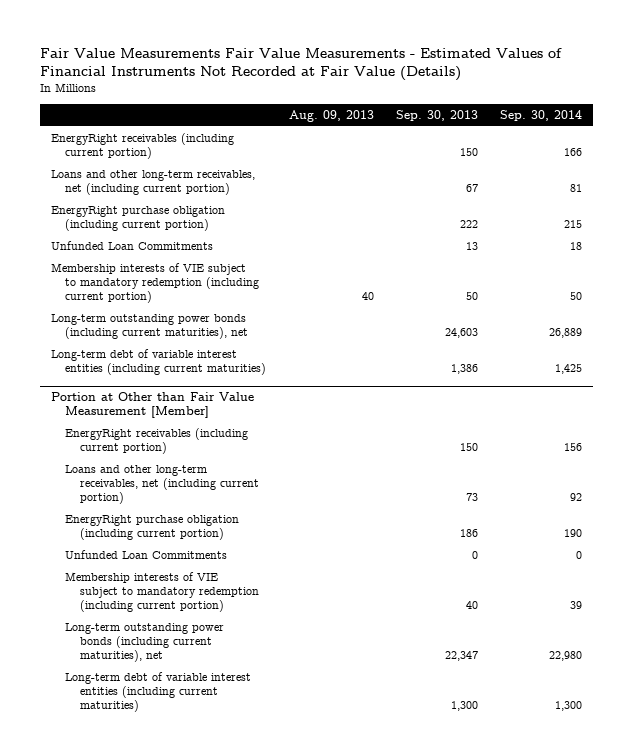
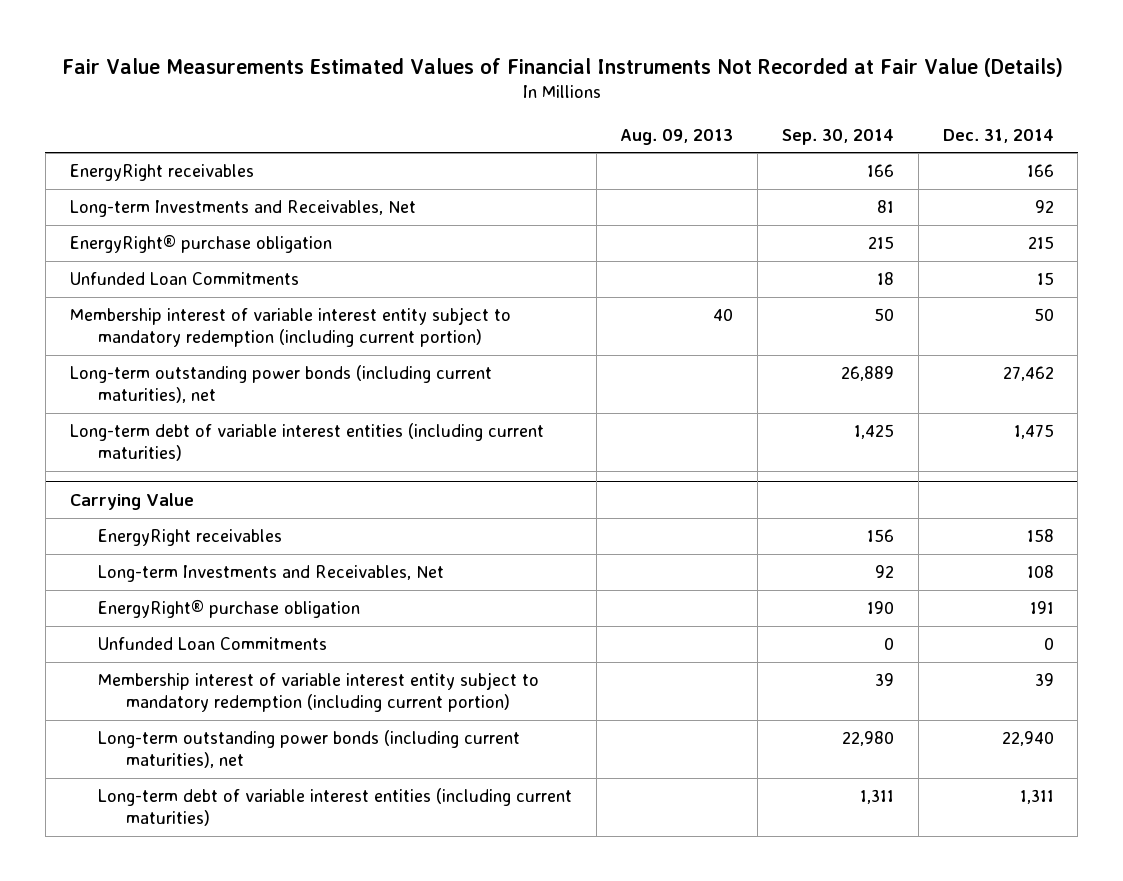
[40,48,563,82] Fair Value Measurements Fair Value Measurements - Estimated Values of Financial Instruments Not Recorded at Fair Value (Details) -> [61,57,1063,77] Fair Value Measurements Estimated Values of Financial Instruments Not Recorded at Fair Value (Details)
[395,109,478,121] Sep. 30, 2013 -> none
none -> [942,128,1054,143] Dec. 31, 2014
[51,170,256,196] Loans and other long-term receivables, net (including current portion) -> none
[51,133,235,160] EnergyRight receivables (including current portion) -> [69,164,254,182] EnergyRight receivables
none -> [69,200,416,218] Long-term Investments and Receivables, Net
[51,206,226,232] EnergyRight purchase obligation (including current portion) -> [69,234,332,254] EnergyRight® purchase obligation
[51,263,260,304] Membership interests of VIE subject to mandatory redemption (including current portion) -> [69,307,511,348] Membership interest of variable interest entity subject to mandatory redemption (including current portion)
[51,392,255,419] Portion at Other than Fair Value Measurement [Member] -> none
[65,465,259,505] Loans and other long-term receivables, net (including current portion) -> none
none -> [69,493,194,511] Carrying Value
[65,428,249,455] EnergyRight receivables (including current portion) -> [97,529,282,547] EnergyRight receivables
none -> [97,565,444,583] Long-term Investments and Receivables, Net
[65,515,240,541] EnergyRight purchase obligation (including current portion) -> [97,599,360,619] EnergyRight® purchase obligation
[65,572,259,613] Membership interests of VIE subject to mandatory redemption (including current portion) -> [97,672,539,713] Membership interest of variable interest entity subject to mandatory redemption (including current portion)
[554,701,582,712] 1,300 -> [859,789,894,805] 1,311

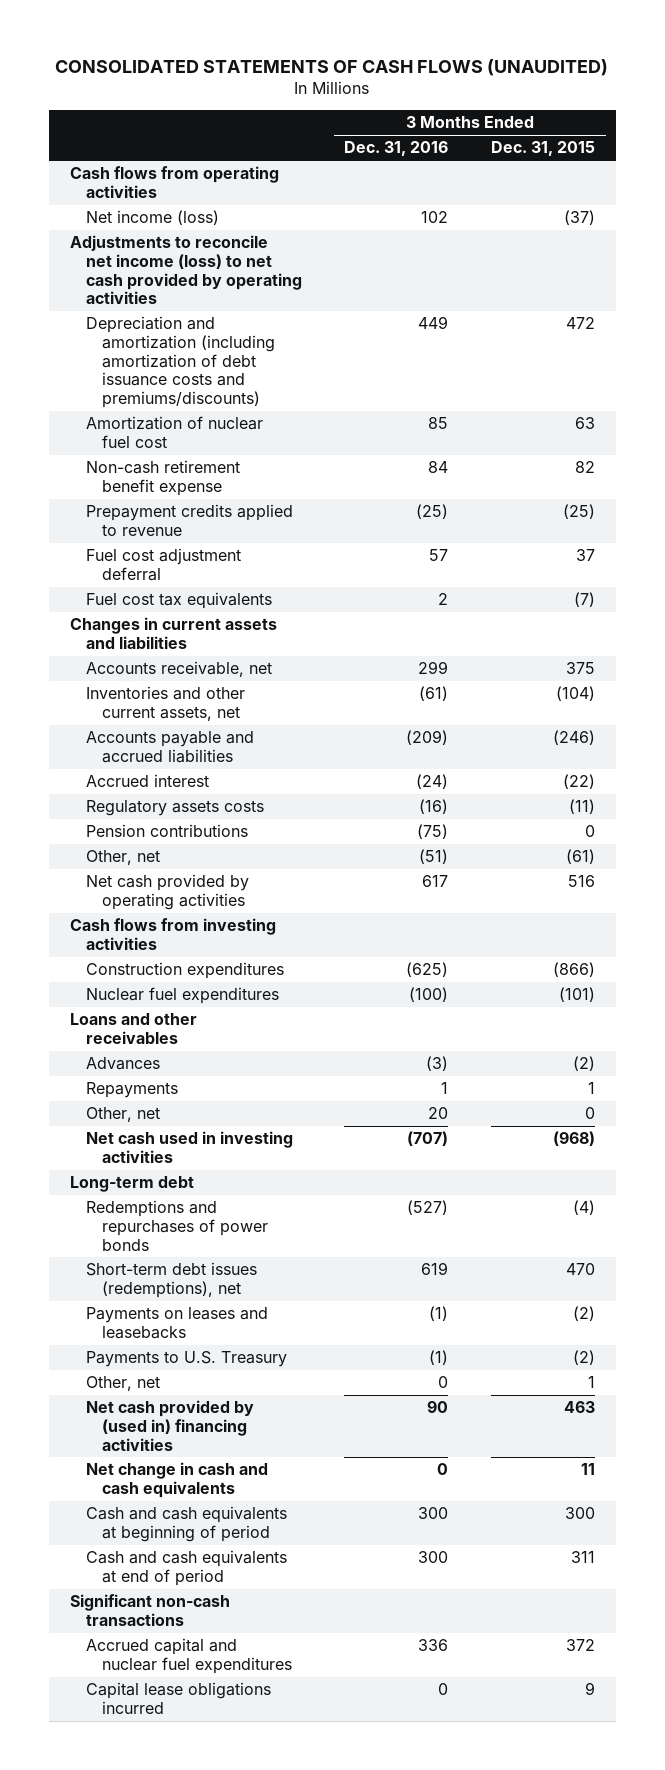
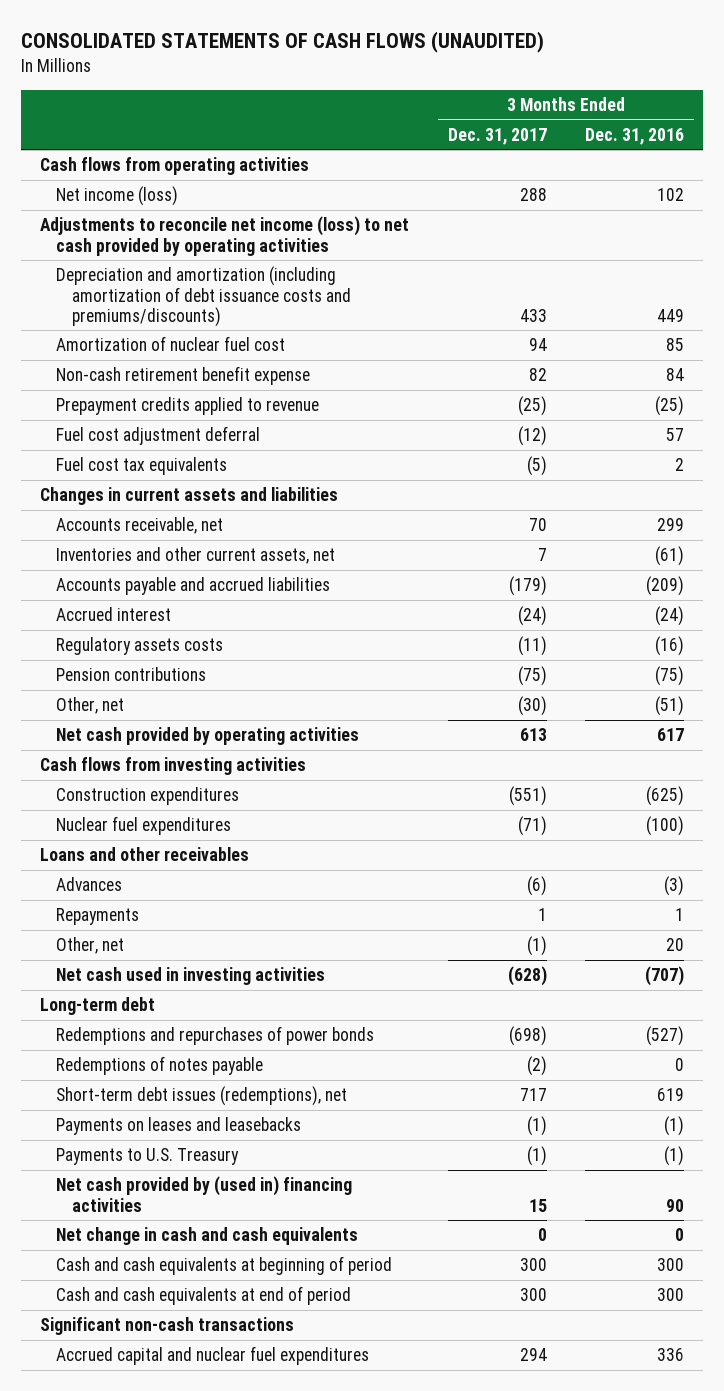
[490,141,595,157] Dec. 31, 2015 -> none
none -> [447,127,547,145] Dec. 31, 2017
none -> [55,1056,263,1076] Redemptions of notes payable
[85,1376,160,1392] Other, net -> none
[85,1682,271,1714] Capital lease obligations incurred -> none

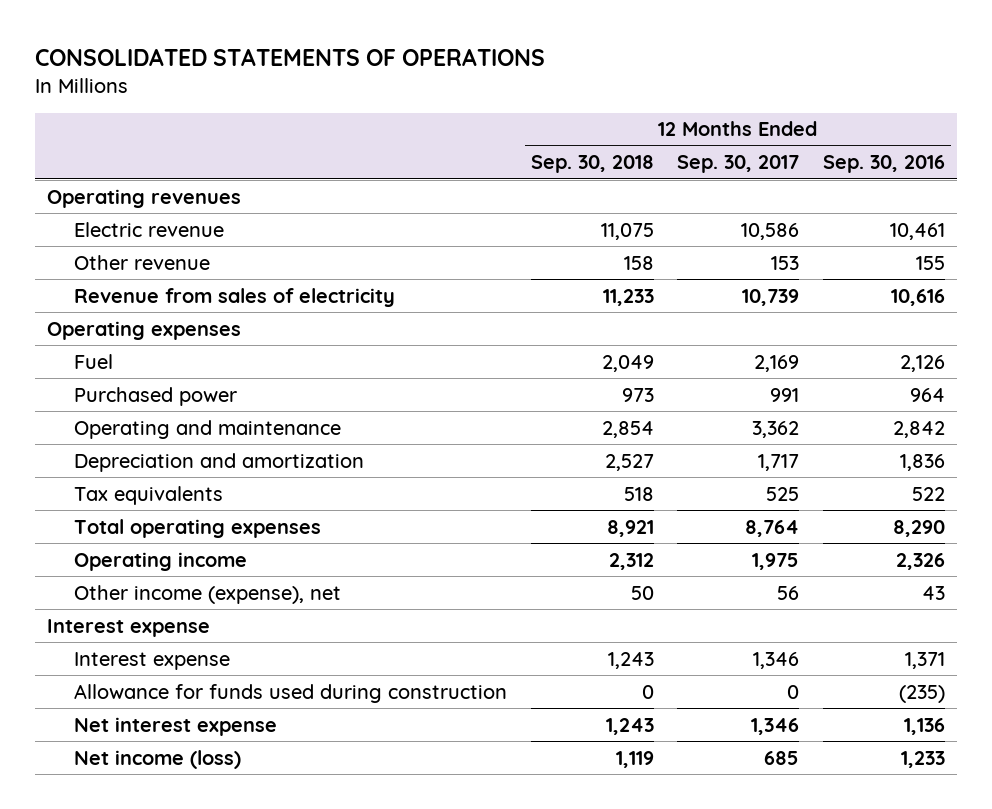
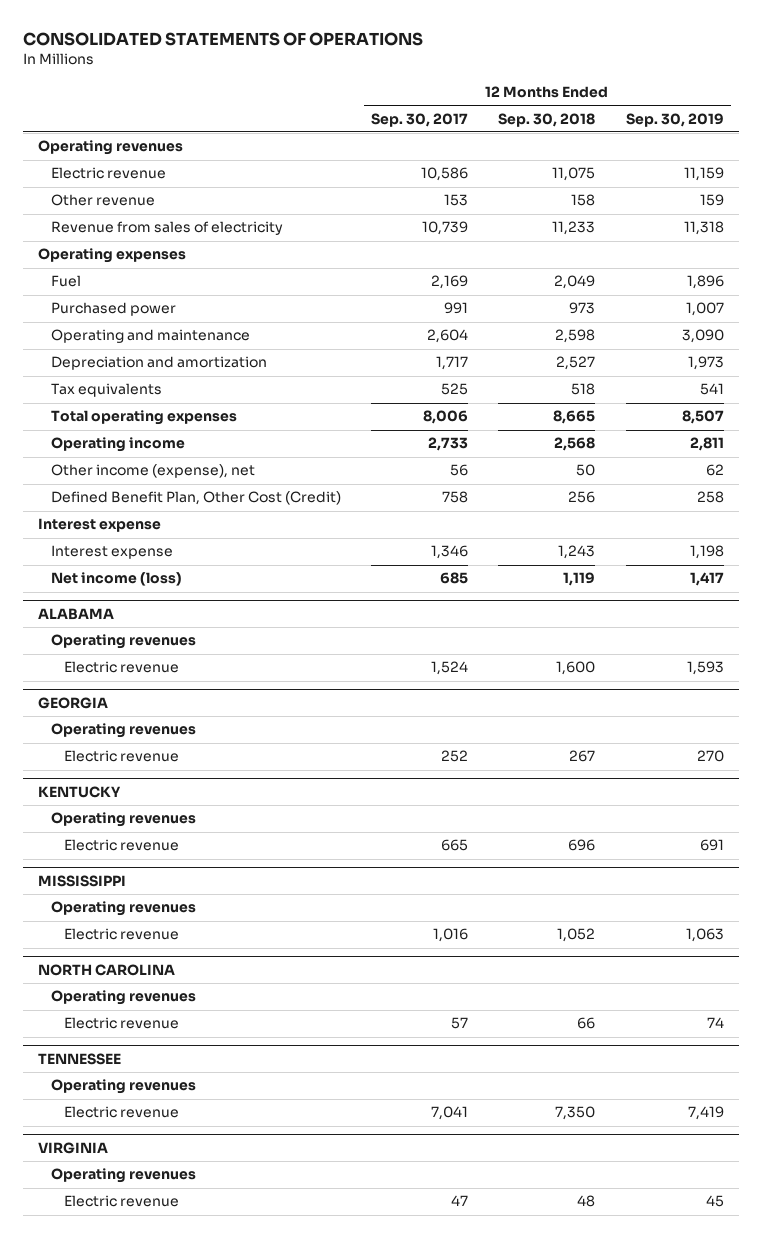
[823,155,946,174] Sep. 30, 2016 -> none
none -> [625,112,724,127] Sep. 30, 2019
[601,420,654,438] 2,854 -> [555,329,596,344] 2,598
[752,420,800,438] 3,362 -> [427,329,469,344] 2,604
[606,519,654,537] 8,921 -> [553,410,596,425] 8,665
[745,519,800,537] 8,764 -> [423,410,469,425] 8,006
[608,552,654,570] 2,312 -> [554,437,596,452] 2,568
[752,552,800,570] 1,975 -> [428,437,469,452] 2,733
none -> [50,491,341,506] Defined Benefit Plan, Other Cost (Credit)
[74,683,508,703] Allowance for funds used during construction -> none
[74,716,278,736] Net interest expense -> none
none -> [38,608,115,621] ALABAMA
none -> [50,634,196,650] Operating revenues
none -> [63,661,179,674] Electric revenue
none -> [38,697,109,710] GEORGIA
none -> [50,723,196,739] Operating revenues
none -> [63,750,179,763] Electric revenue
none -> [38,786,122,799] KENTUCKY
none -> [50,812,196,828] Operating revenues
none -> [63,839,179,852] Electric revenue
none -> [38,875,127,888] MISSISSIPPI
none -> [50,901,196,917] Operating revenues
none -> [63,928,179,941] Electric revenue
none -> [38,964,176,977] NORTH CAROLINA
none -> [50,990,196,1006] Operating revenues
none -> [63,1017,179,1030] Electric revenue
none -> [38,1053,122,1066] TENNESSEE
none -> [50,1079,196,1095] Operating revenues
none -> [63,1106,179,1119] Electric revenue
none -> [38,1142,109,1155] VIRGINIA
none -> [50,1168,196,1184] Operating revenues
none -> [63,1195,179,1208] Electric revenue

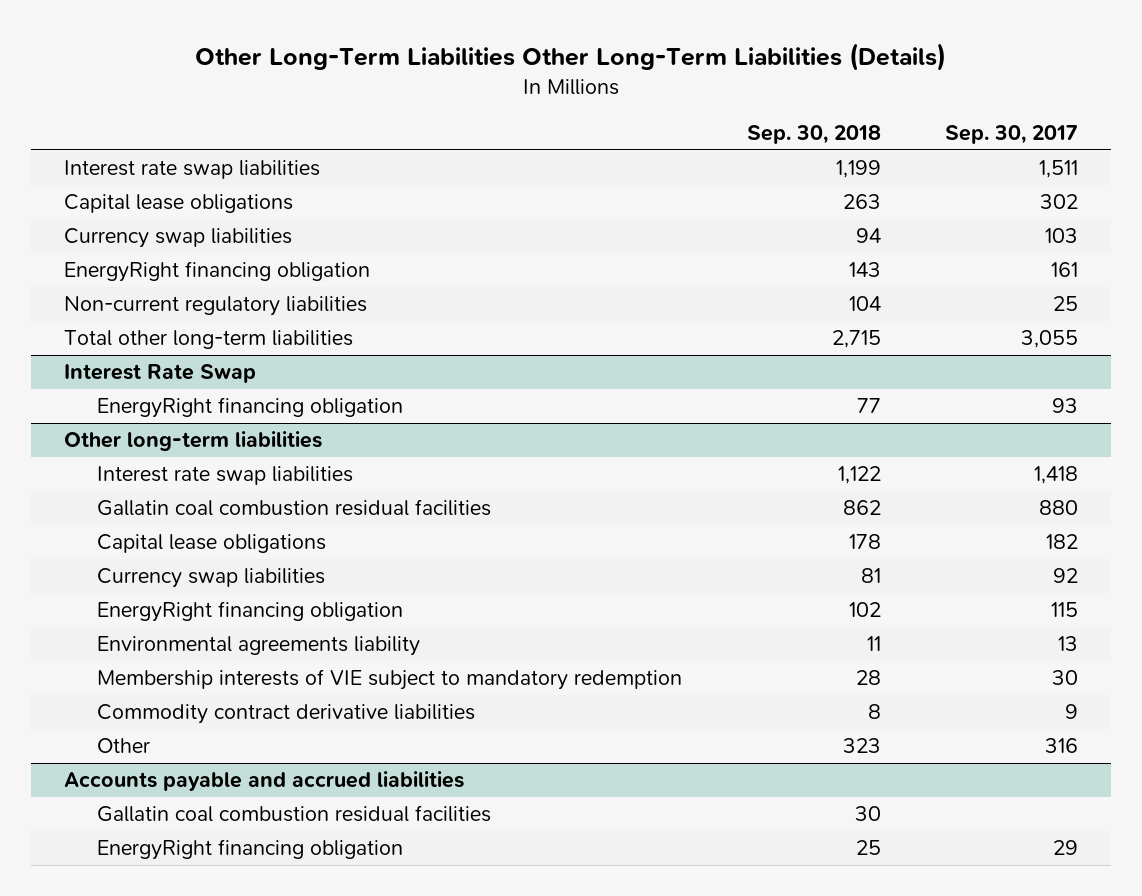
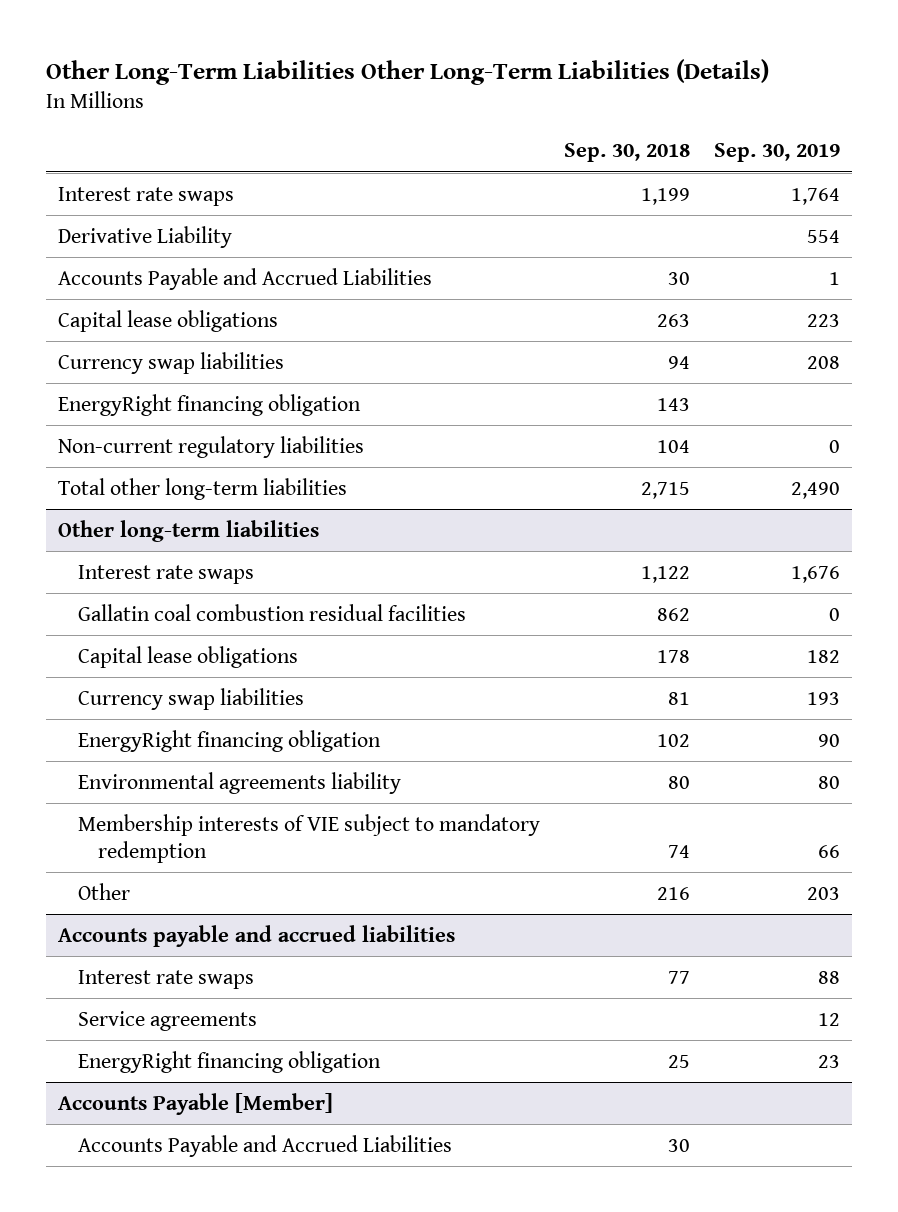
[945,125,1079,145] Sep. 30, 2017 -> none
none -> [714,143,841,163] Sep. 30, 2019
[63,160,320,180] Interest rate swap liabilities -> [57,186,234,206] Interest rate swaps
none -> [57,225,232,248] Derivative Liability
none -> [57,267,432,290] Accounts Payable and Accrued Liabilities
[63,364,256,384] Interest Rate Swap -> none
[96,397,403,419] EnergyRight financing obligation -> none
[96,466,353,486] Interest rate swap liabilities -> [78,564,255,584] Interest rate swaps
[96,704,475,725] Commodity contract derivative liabilities -> none
[866,636,881,652] 11 -> [668,775,691,789] 80
[855,670,881,686] 28 -> [668,844,691,858] 74
[842,738,881,754] 323 -> [657,886,691,900] 216
[96,805,491,823] Gallatin coal combustion residual facilities -> none
none -> [78,969,255,989] Interest rate swaps
none -> [78,1010,258,1031] Service agreements
none -> [57,1092,333,1115] Accounts Payable [Member]
none -> [78,1134,453,1157] Accounts Payable and Accrued Liabilities

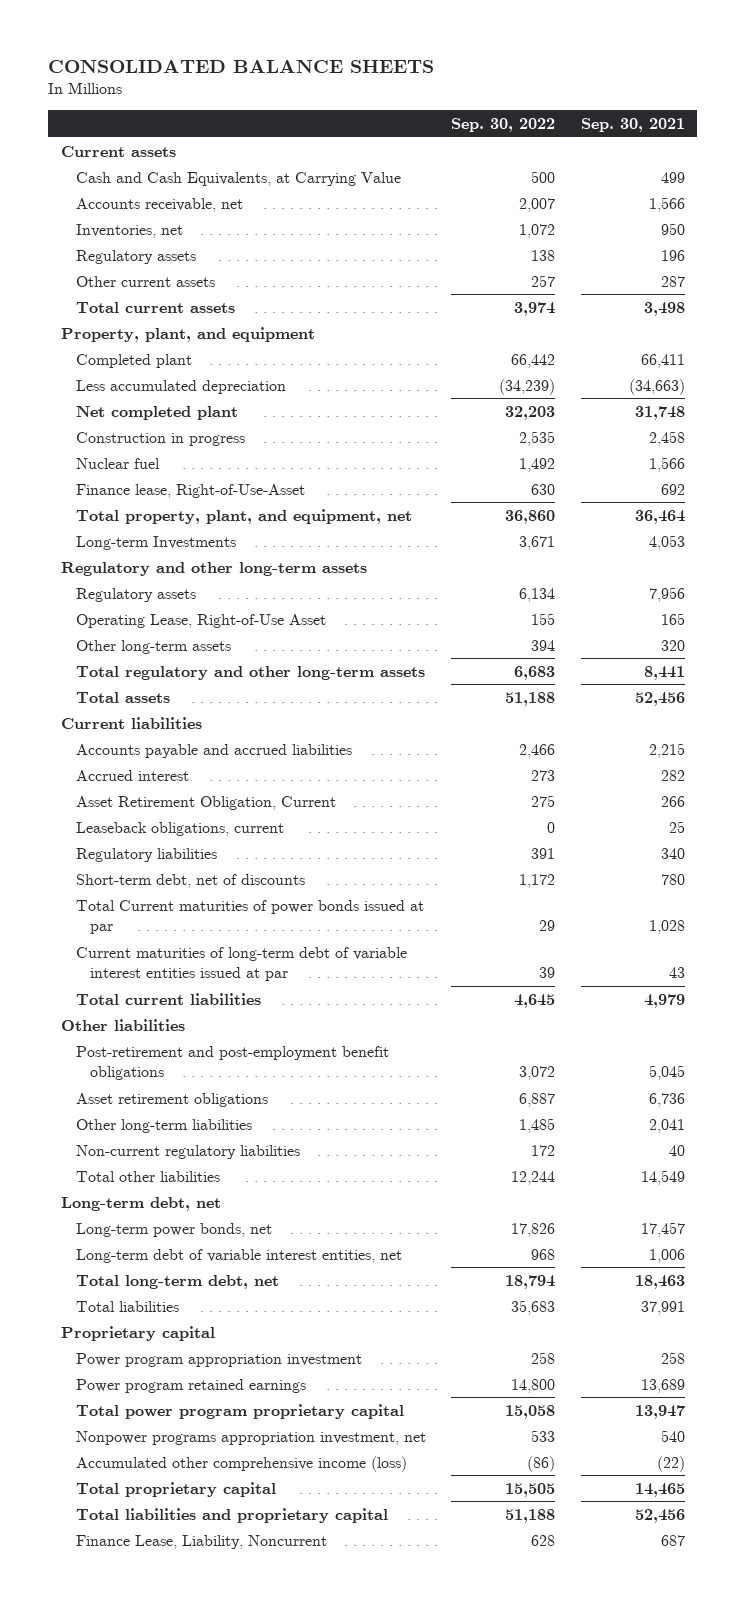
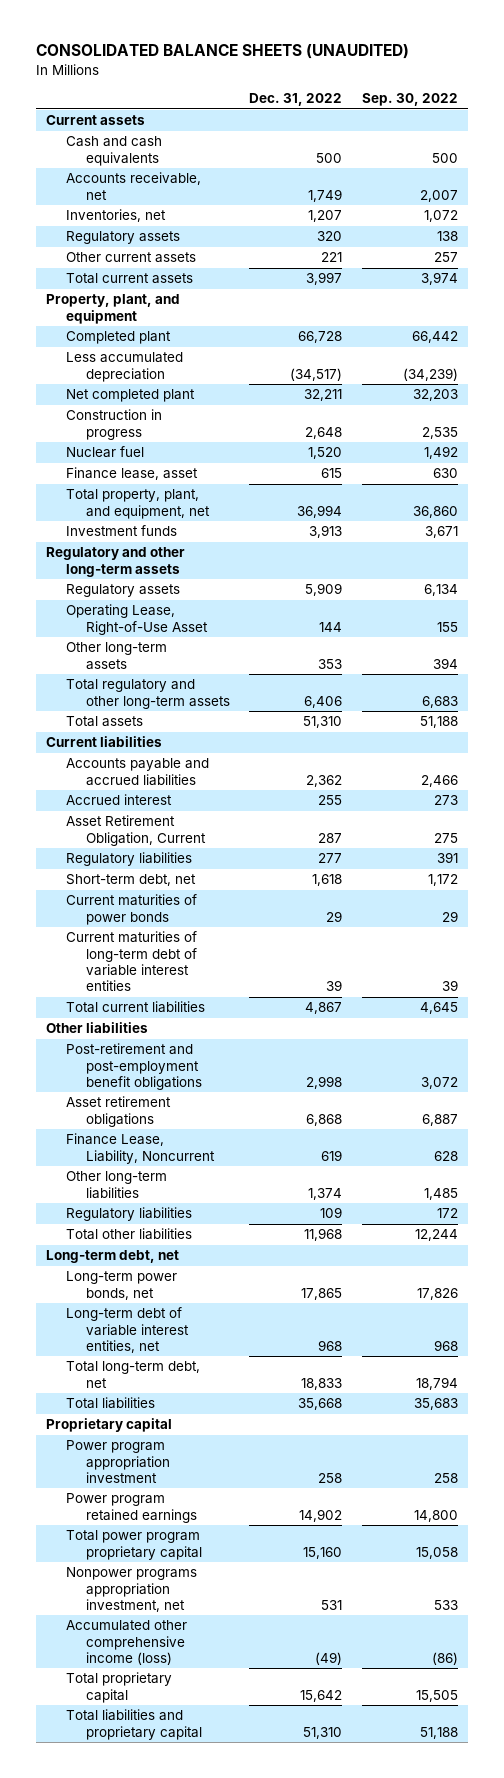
[48,60,435,74] CONSOLIDATED BALANCE SHEETS -> [35,44,409,60] CONSOLIDATED BALANCE SHEETS (UNAUDITED)
[580,117,685,132] Sep. 30, 2021 -> none
none -> [249,93,343,107] Dec. 31, 2022
[75,171,401,186] Cash and Cash Equivalents, at Carrying Value -> [65,136,162,166] Cash and cash equivalents
[75,483,305,498] Finance lease, Right-of-Use-Asset -> [65,467,198,481] Finance lease, asset
[75,535,236,550] Long-term Investments -> [65,525,177,537] Investment funds
[75,821,284,836] Leaseback obligations, current -> none
[75,873,305,888] Short-term debt, net of discounts -> [65,874,196,887] Short-term debt, net
[75,899,424,935] Total Current maturities of power bonds issued at par -> [65,894,197,925] Current maturities of power bonds
[75,946,407,982] Current maturities of long-term debt of variable interest entities issued at par -> [65,931,197,992] Current maturities of long-term debt of variable interest entities
[75,1534,327,1549] Finance Lease, Liability, Noncurrent -> [65,1133,215,1164] Finance Lease, Liability, Noncurrent
[75,1144,300,1159] Non-current regulatory liabilities -> [65,1207,192,1222] Regulatory liabilities

